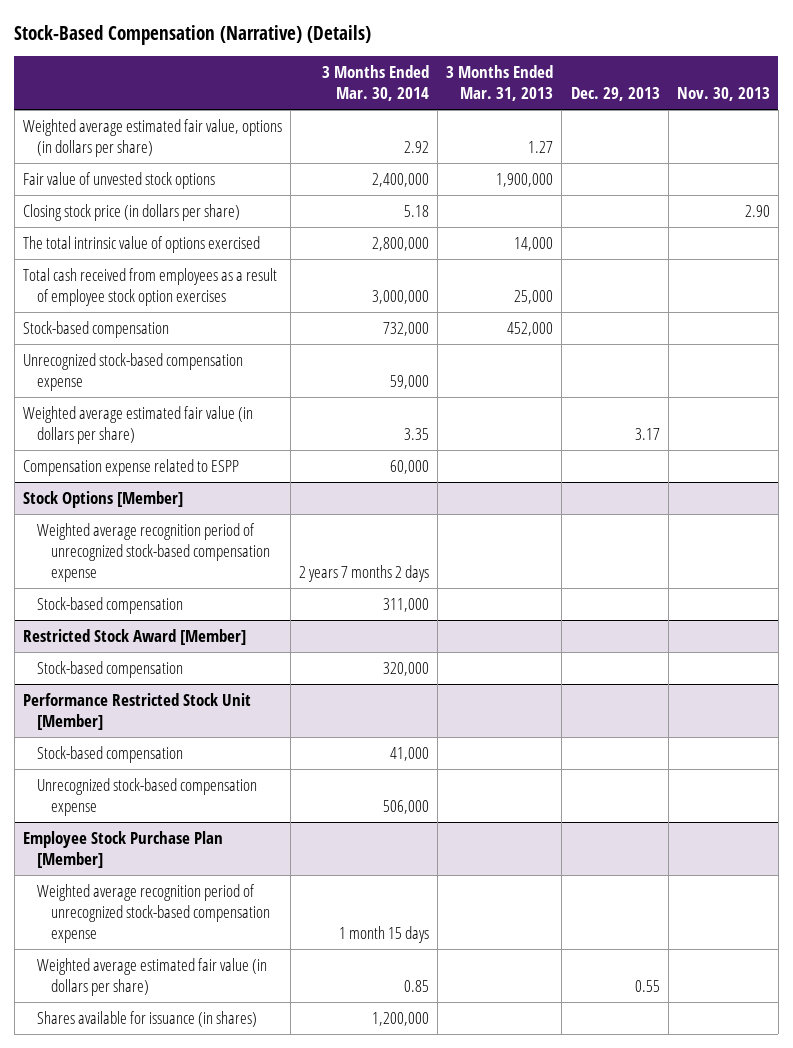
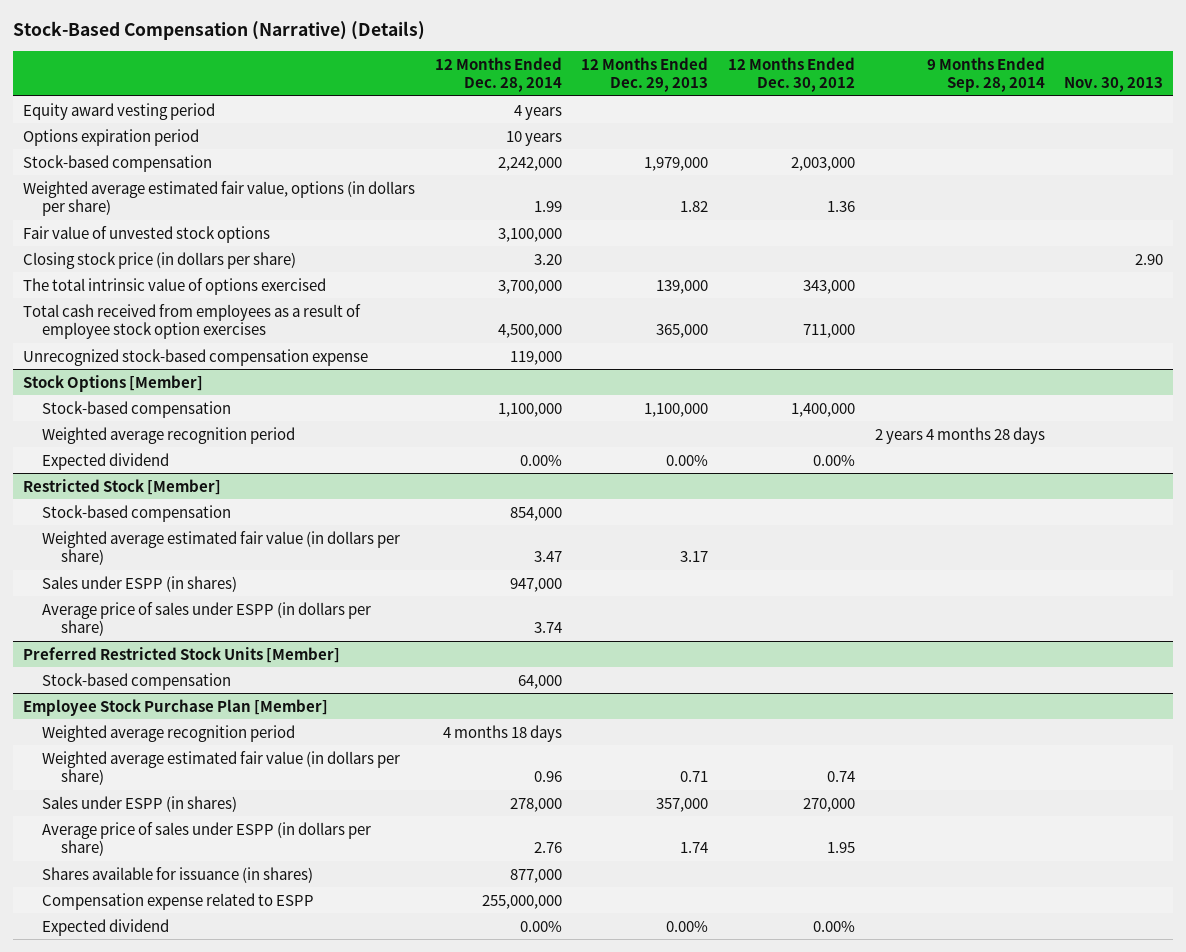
[322,65,430,102] 3 Months Ended Mar. 30, 2014 -> none
[446,65,554,102] 3 Months Ended Mar. 31, 2013 -> none
[570,87,660,102] Dec. 29, 2013 -> none
none -> [434,57,562,93] 12 Months Ended Dec. 28, 2014
none -> [581,57,709,93] 12 Months Ended Dec. 29, 2013
none -> [727,57,855,93] 12 Months Ended Dec. 30, 2012
none -> [926,57,1045,93] 9 Months Ended Sep. 28, 2014
none -> [22,102,215,120] Equity award vesting period
none -> [22,128,199,146] Options expiration period
[22,320,169,338] Stock-based compensation -> [22,154,212,172] Stock-based compensation
[22,405,253,444] Weighted average estimated fair value (in dollars per share) -> none
[22,458,239,476] Compensation expense related to ESPP -> none
[36,522,271,582] Weighted average recognition period of unrecognized stock-based compensation expense -> none
none -> [41,426,295,444] Weighted average recognition period
none -> [41,452,169,470] Expected dividend
[22,628,246,645] Restricted Stock Award [Member] -> [22,478,221,495] Restricted Stock [Member]
none -> [41,530,400,565] Weighted average estimated fair value (in dollars per share)
none -> [41,575,237,592] Sales under ESPP (in shares)
none -> [41,601,371,636] Average price of sales under ESPP (in dollars per share)
[22,692,251,730] Performance Restricted Stock Unit [Member] -> [22,646,340,663] Preferred Restricted Stock Units [Member]
[36,777,257,816] Unrecognized stock-based compensation expense -> none
[36,883,271,943] Weighted average recognition period of unrecognized stock-based compensation expense -> [41,724,295,742] Weighted average recognition period
none -> [41,795,237,812] Sales under ESPP (in shares)
none -> [41,821,371,856] Average price of sales under ESPP (in dollars per share)
none -> [41,892,314,910] Compensation expense related to ESPP
none -> [41,918,169,936] Expected dividend

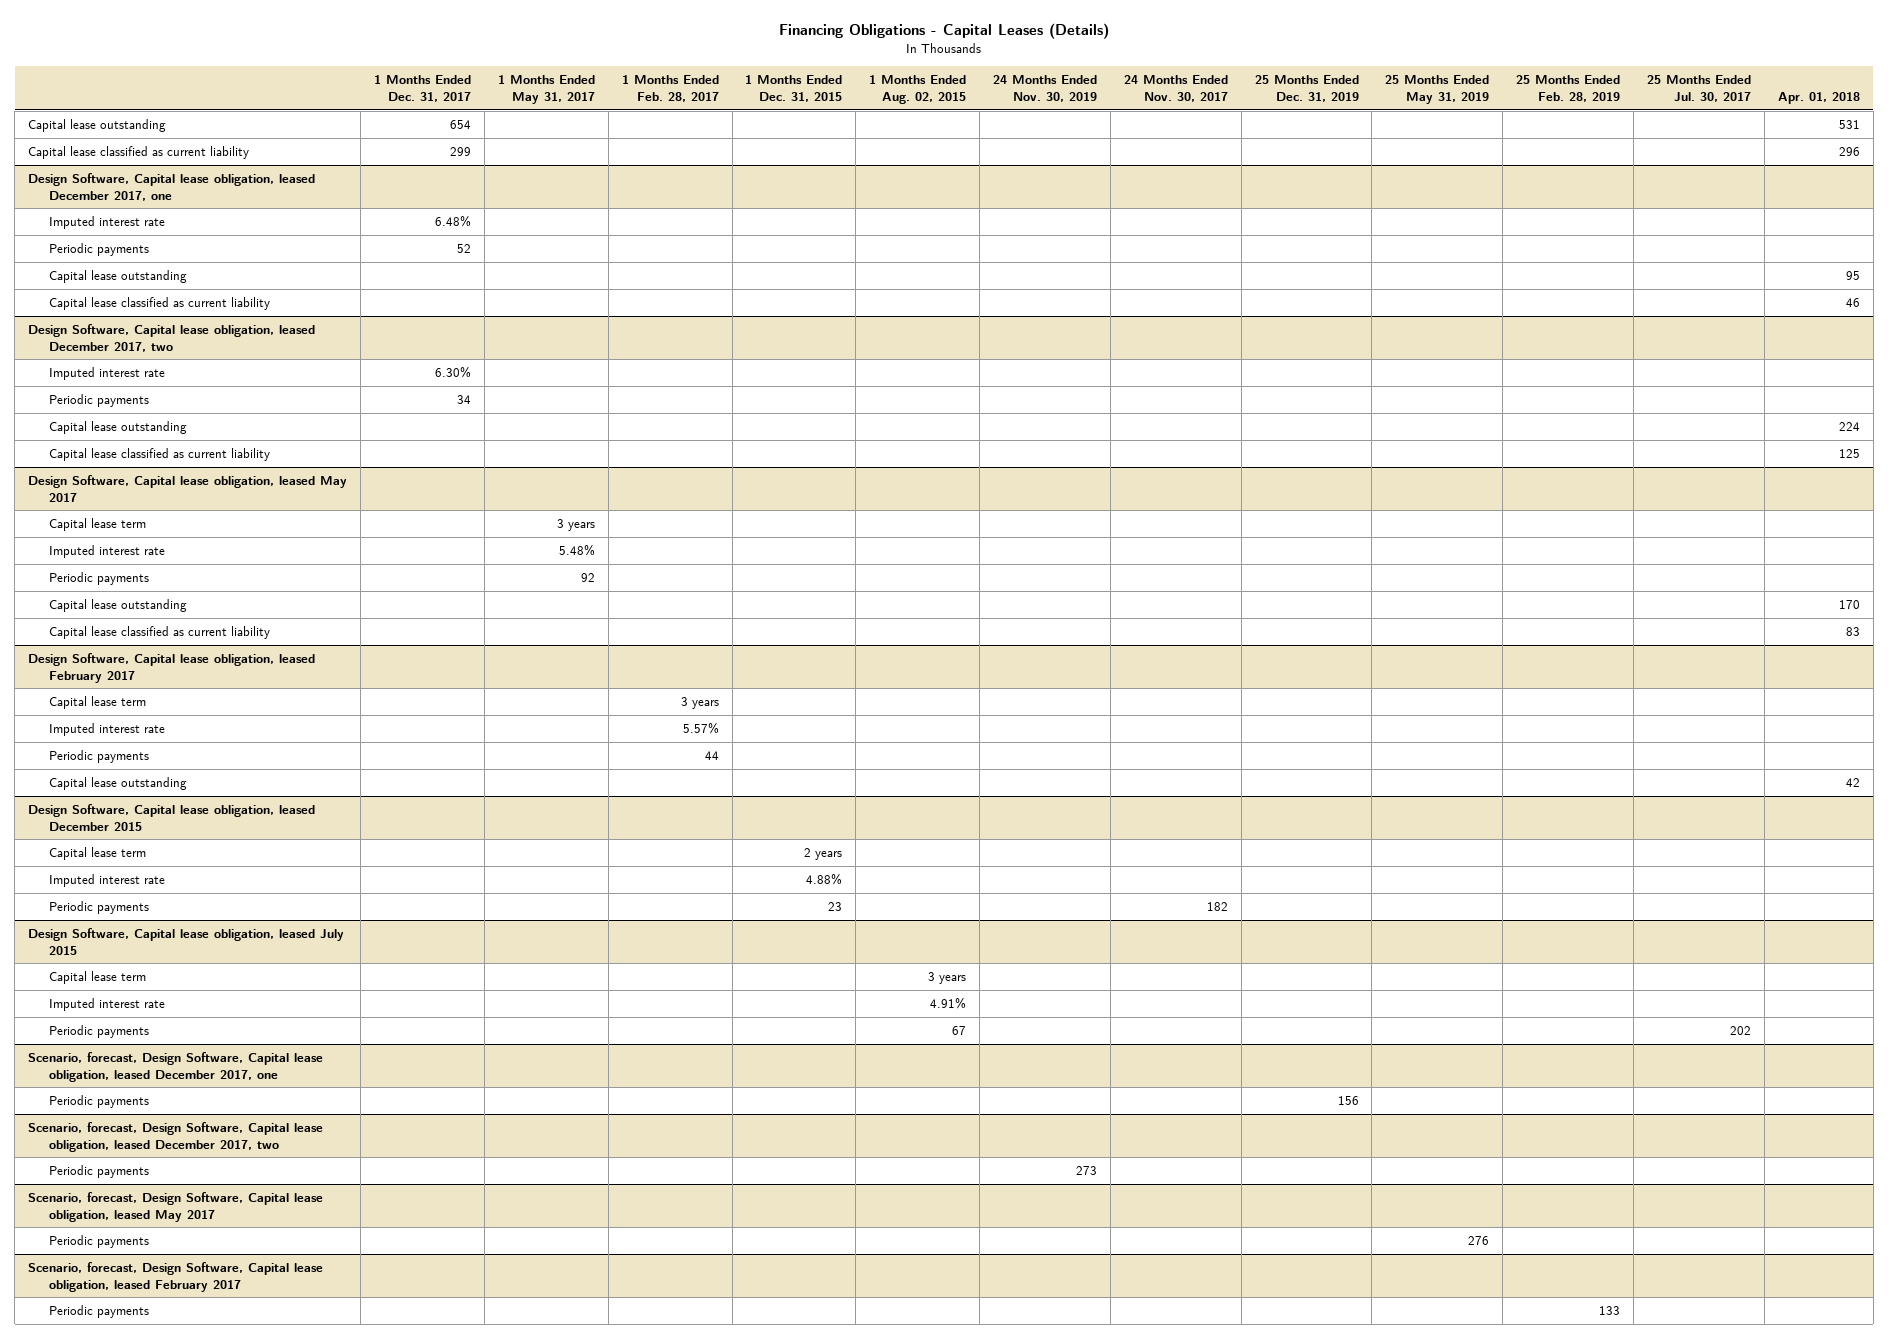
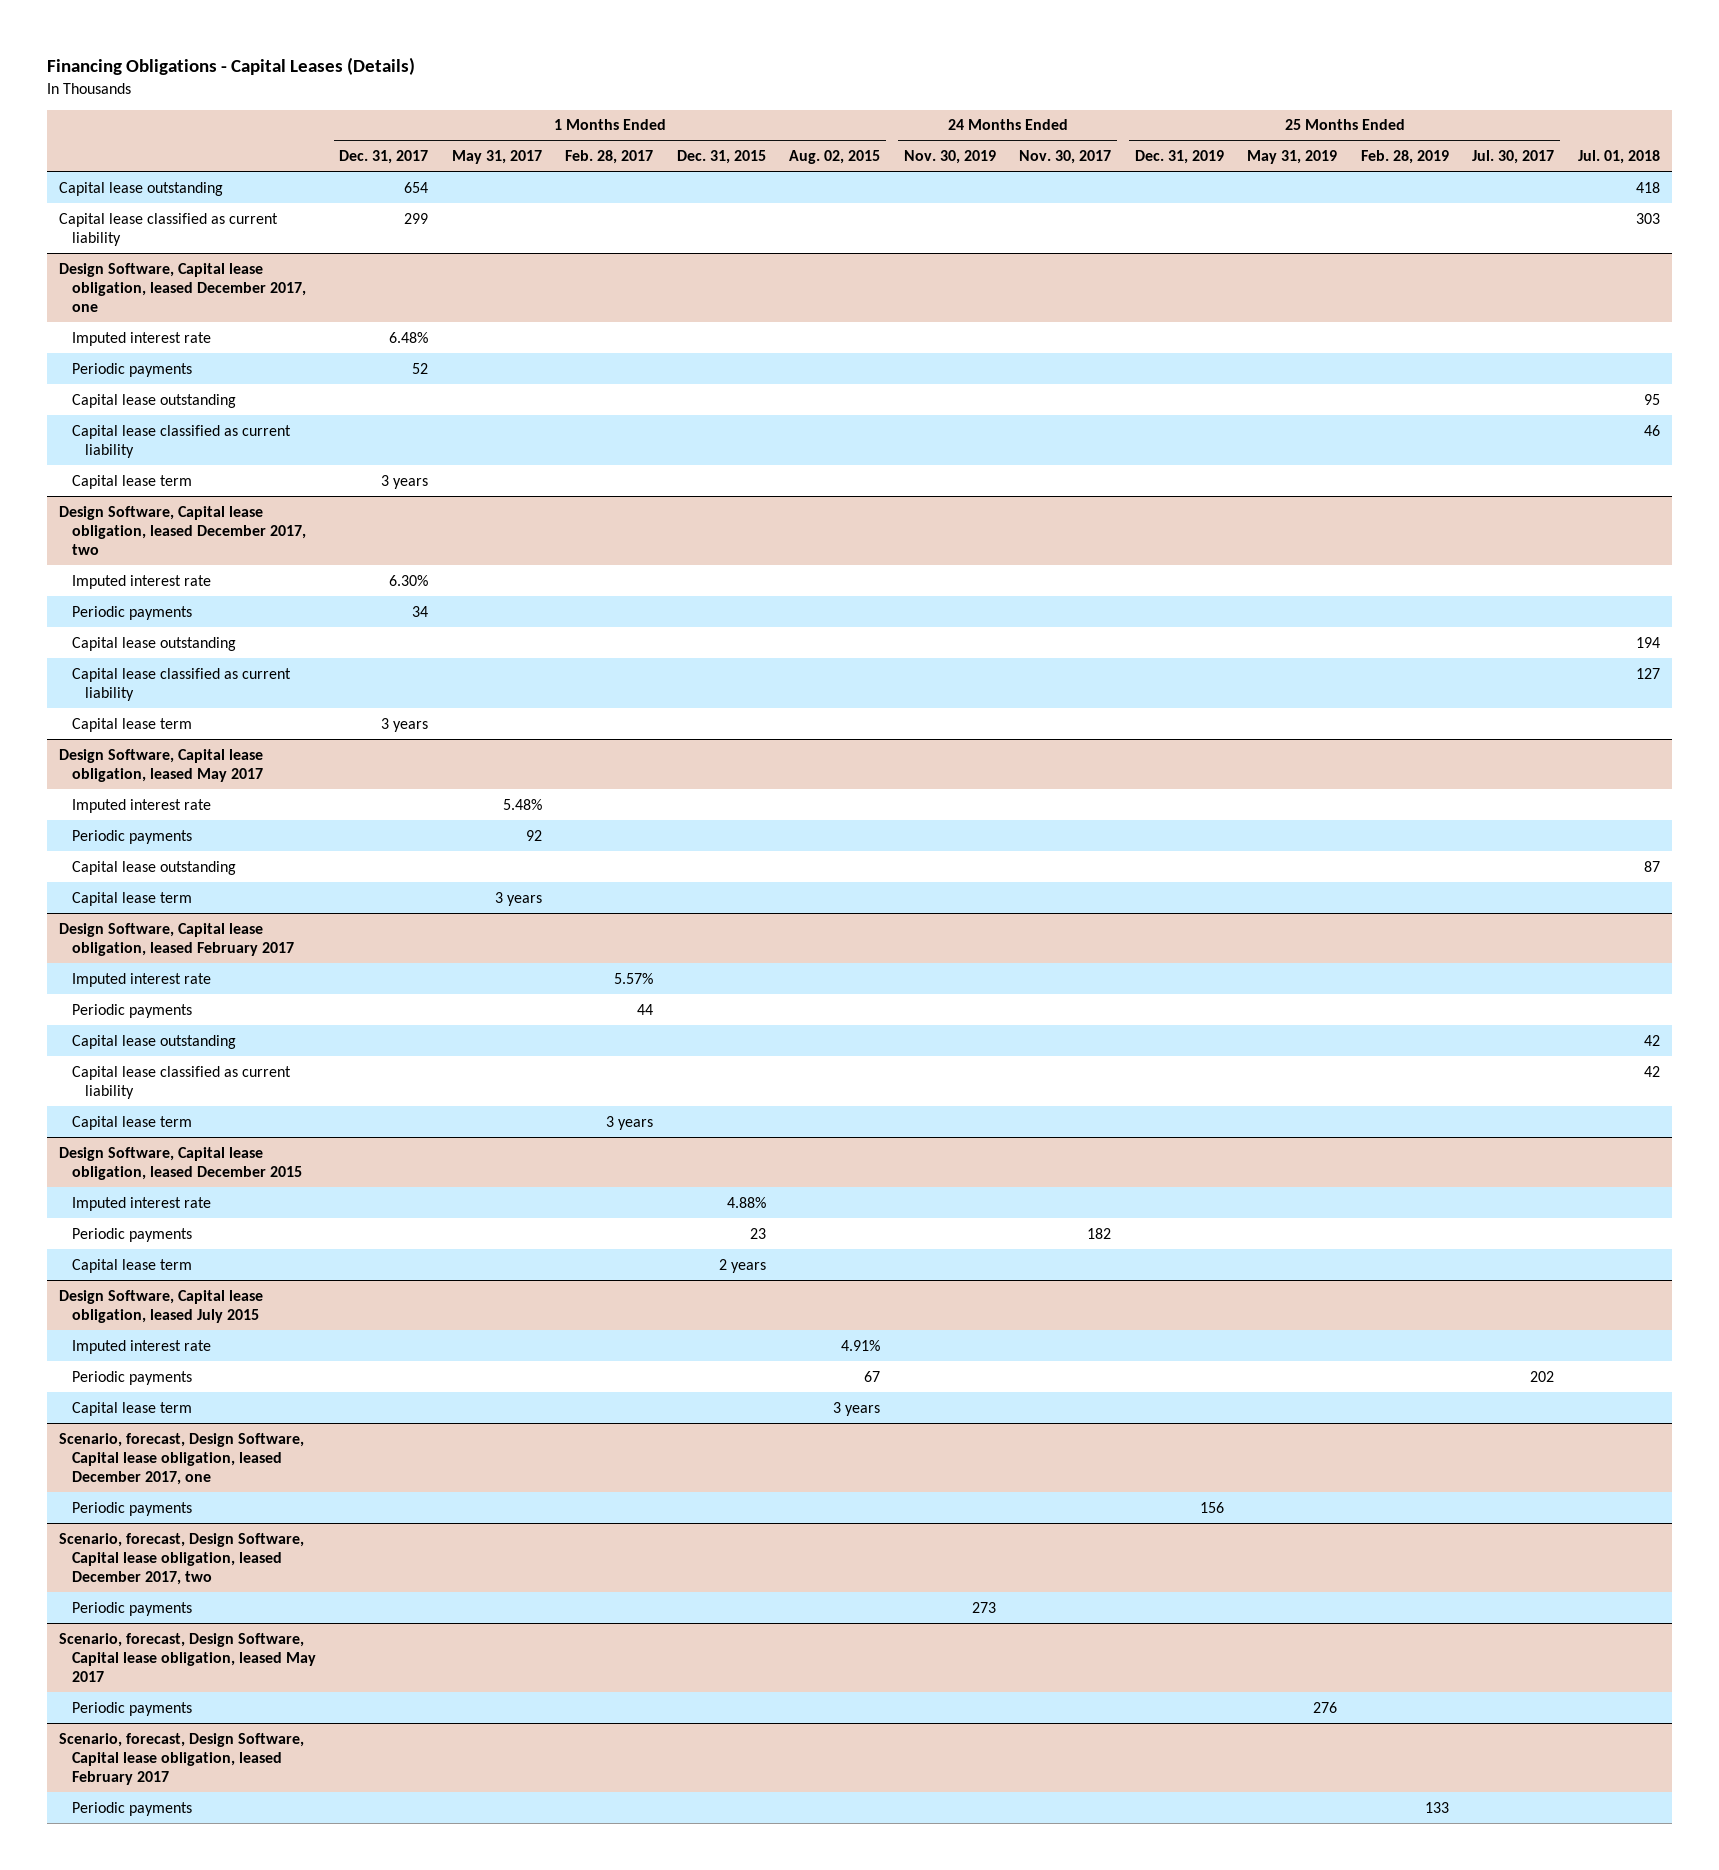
[1777,91,1860,104] Apr. 01, 2018 -> none
none -> [1577,150,1660,165] Jul. 01, 2018
none -> [71,474,192,489] Capital lease term
none -> [71,717,192,732] Capital lease term
[49,625,271,639] Capital lease classified as current liability -> none
[49,517,147,531] Capital lease term -> [71,891,192,906] Capital lease term
none -> [71,1065,291,1099] Capital lease classified as current liability
[49,695,147,709] Capital lease term -> [71,1115,192,1130] Capital lease term
[49,846,147,860] Capital lease term -> [71,1258,192,1273] Capital lease term
[49,970,147,984] Capital lease term -> [71,1401,192,1416] Capital lease term

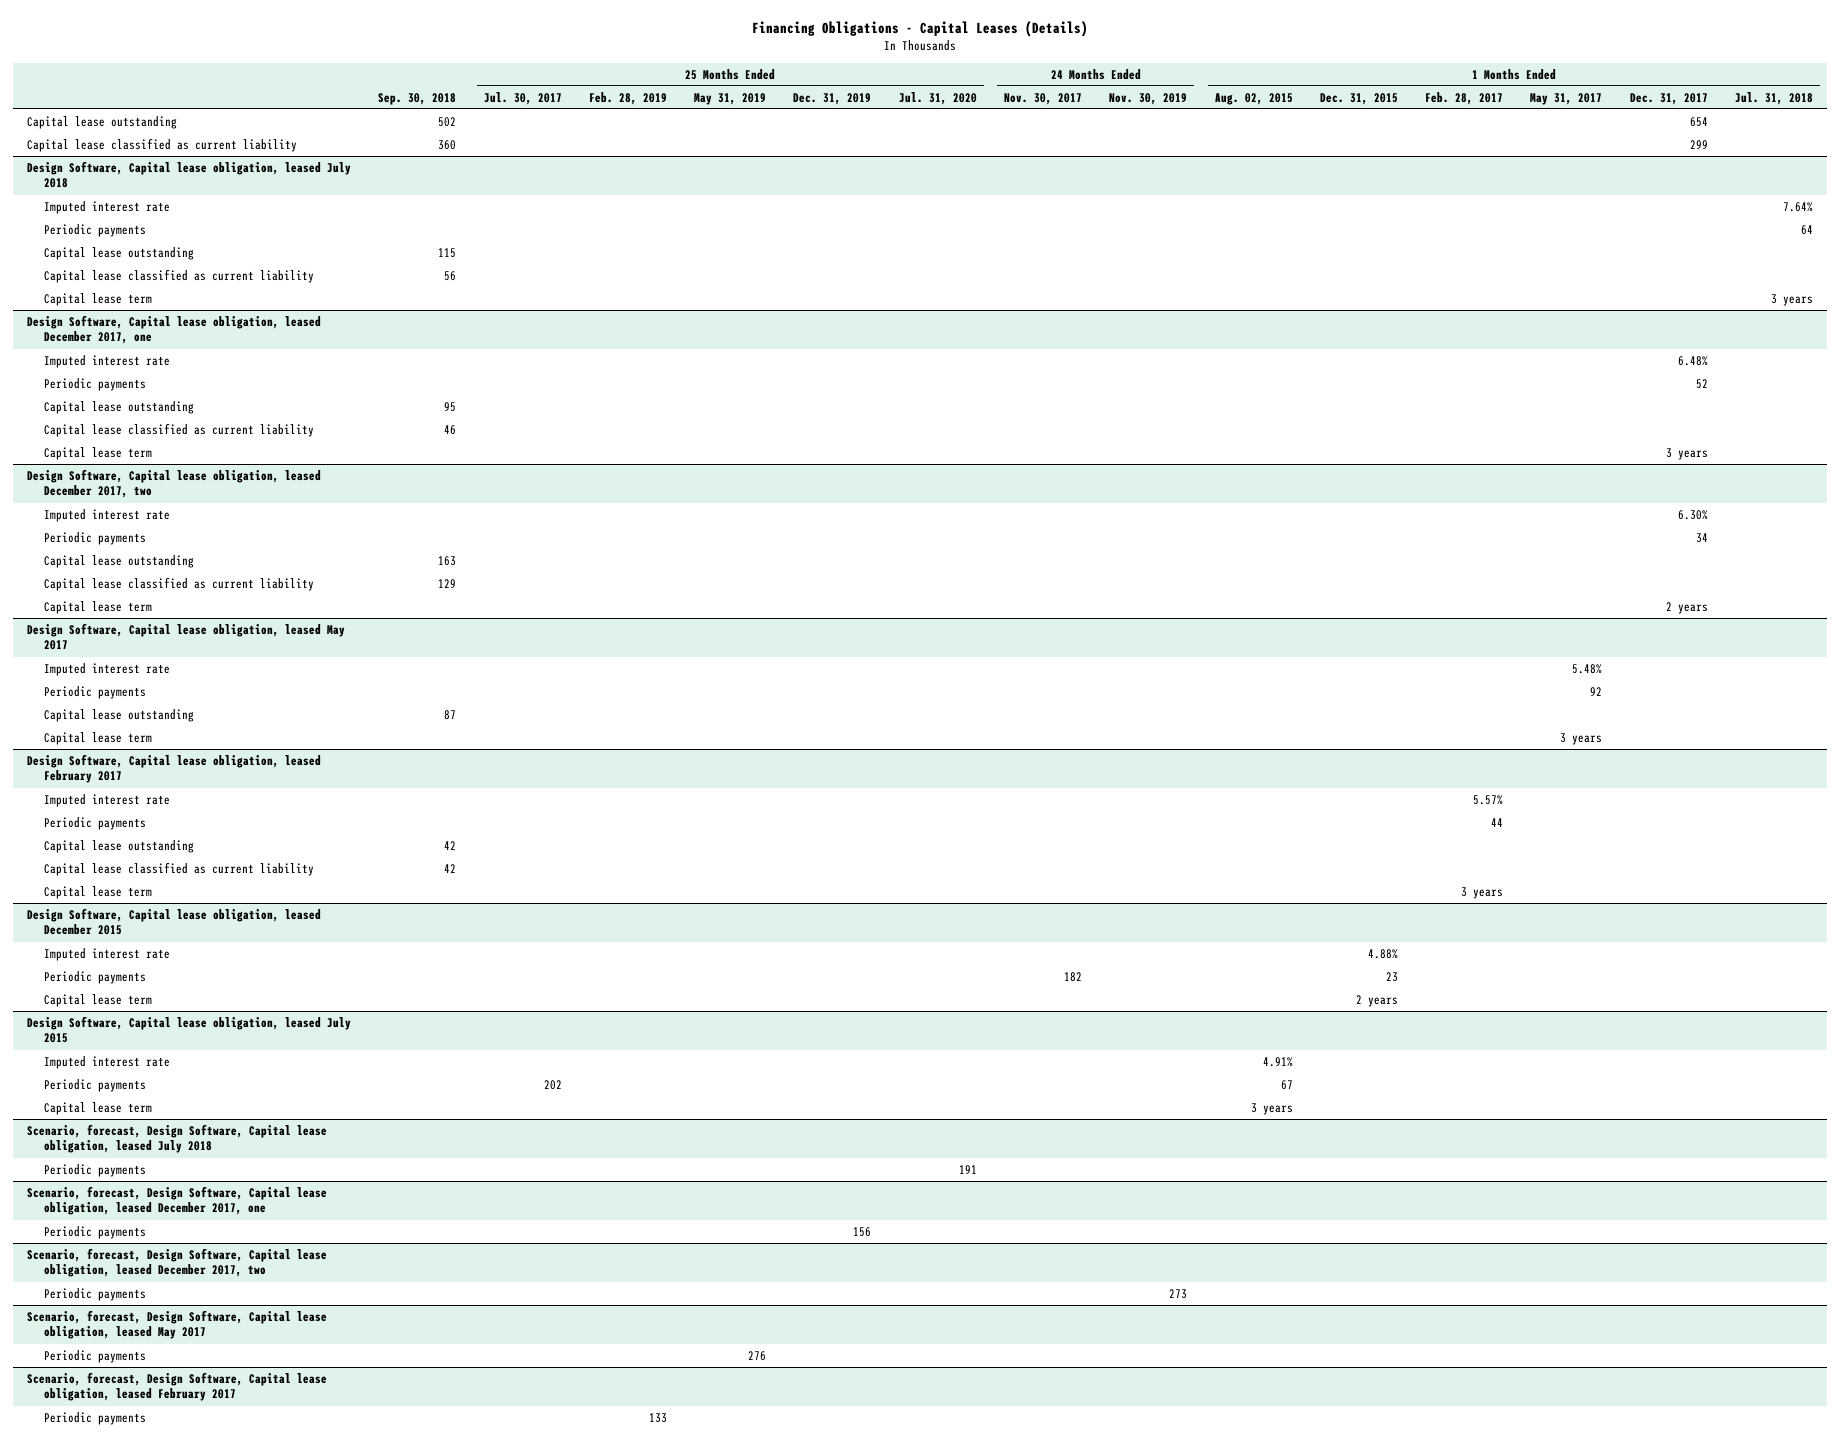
[1577,150,1660,165] Jul. 01, 2018 -> none
none -> [378,92,457,105] Sep. 30, 2018
none -> [898,91,977,105] Jul. 31, 2020
none -> [1734,91,1813,105] Jul. 31, 2018
none -> [27,160,352,189] Design Software, Capital lease obligation, leased July 2018
none -> [43,200,170,214] Imputed interest rate
none -> [43,223,146,237] Periodic payments
none -> [43,246,194,260] Capital lease outstanding
none -> [43,268,314,283] Capital lease classified as current liability
none -> [43,292,152,306] Capital lease term
[381,717,429,732] 3 years -> [1665,601,1708,614] 2 years
none -> [27,1123,328,1154] Scenario, forecast, Design Software, Capital lease obligation, leased July 2018
none -> [43,1163,146,1177] Periodic payments

